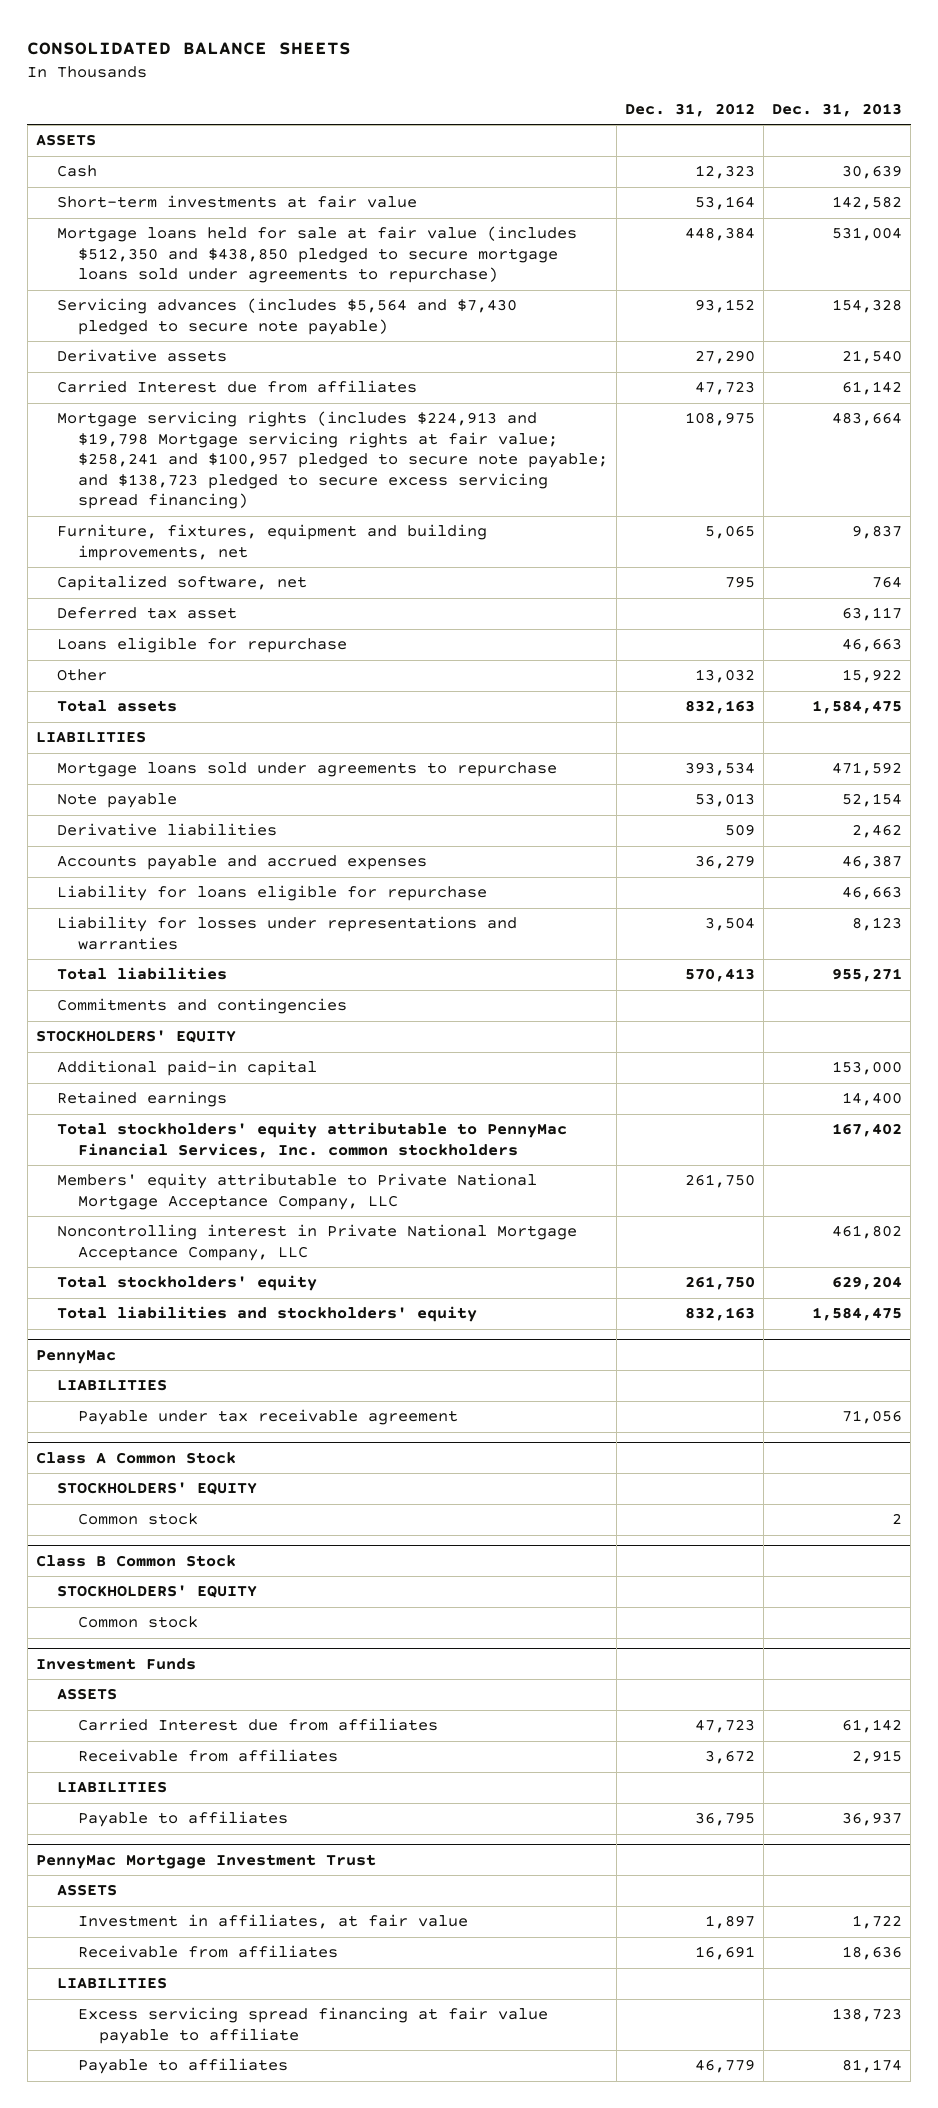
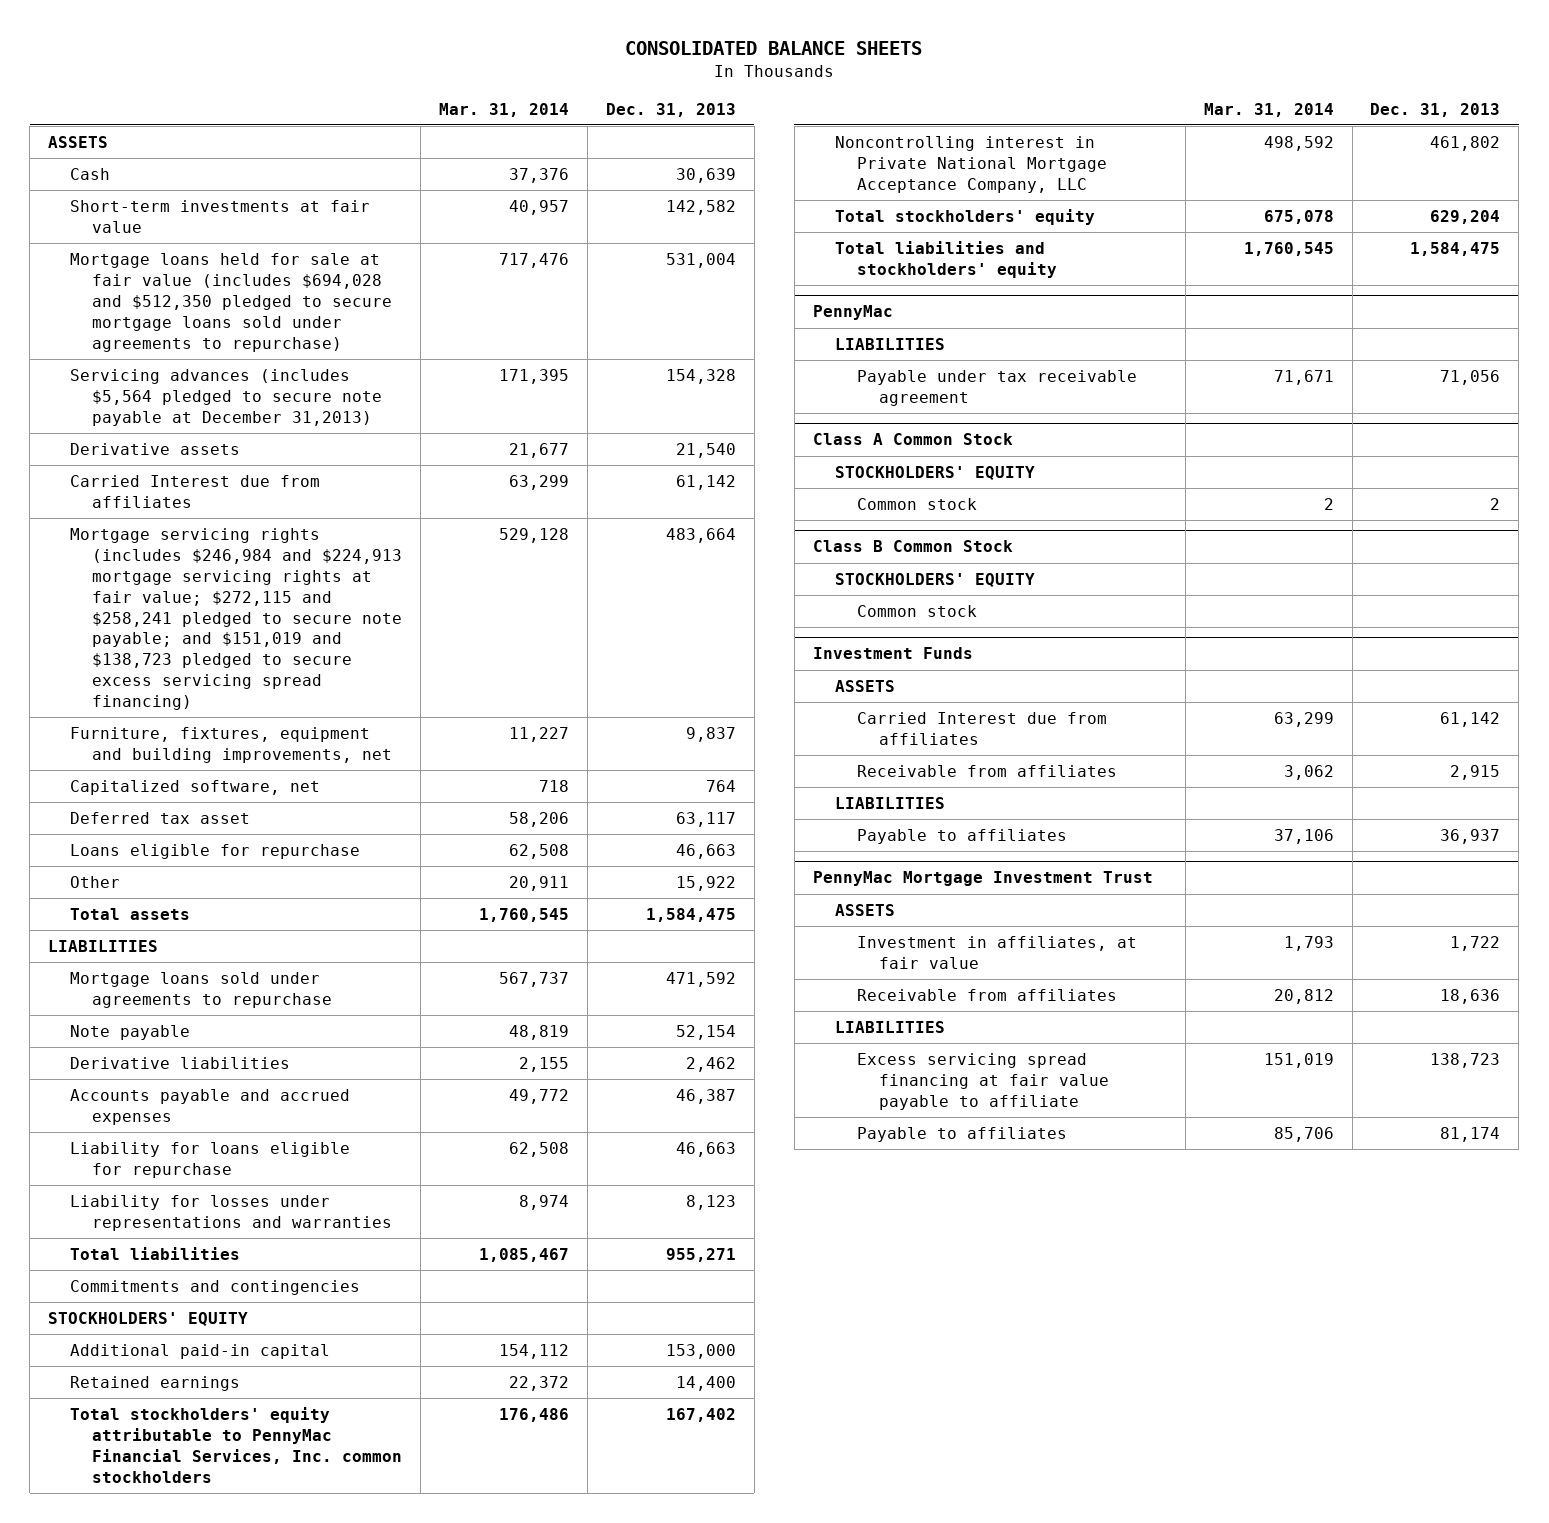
[624,102,755,117] Dec. 31, 2012 -> none
none -> [438,102,569,117] Mar. 31, 2014
[56,226,577,284] Mortgage loans held for sale at fair value (includes $512,350 and $438,850 pledged to secure mortgage loans sold under agreements to repurchase) -> [69,253,392,352] Mortgage loans held for sale at fair value (includes $694,028 and $512,350 pledged to secure mortgage loans sold under agreements to repurchase)
[56,298,517,335] Servicing advances (includes $5,564 and $7,430 pledged to secure note payable) -> [69,369,382,426] Servicing advances (includes $5,564 pledged to secure note payable at December 31,2013)
[56,411,608,510] Mortgage servicing rights (includes $224,913 and $19,798 Mortgage servicing rights at fair value; $258,241 and $100,957 pledged to secure note payable; and $138,723 pledged to secure excess servicing spread financing) -> [69,528,402,711] Mortgage servicing rights (includes $246,984 and $224,913 mortgage servicing rights at fair value; $272,115 and $258,241 pledged to secure note payable; and $151,019 and $138,723 pledged to secure excess servicing spread financing)
[56,1173,537,1210] Members' equity attributable to Private National Mortgage Acceptance Company, LLC -> none

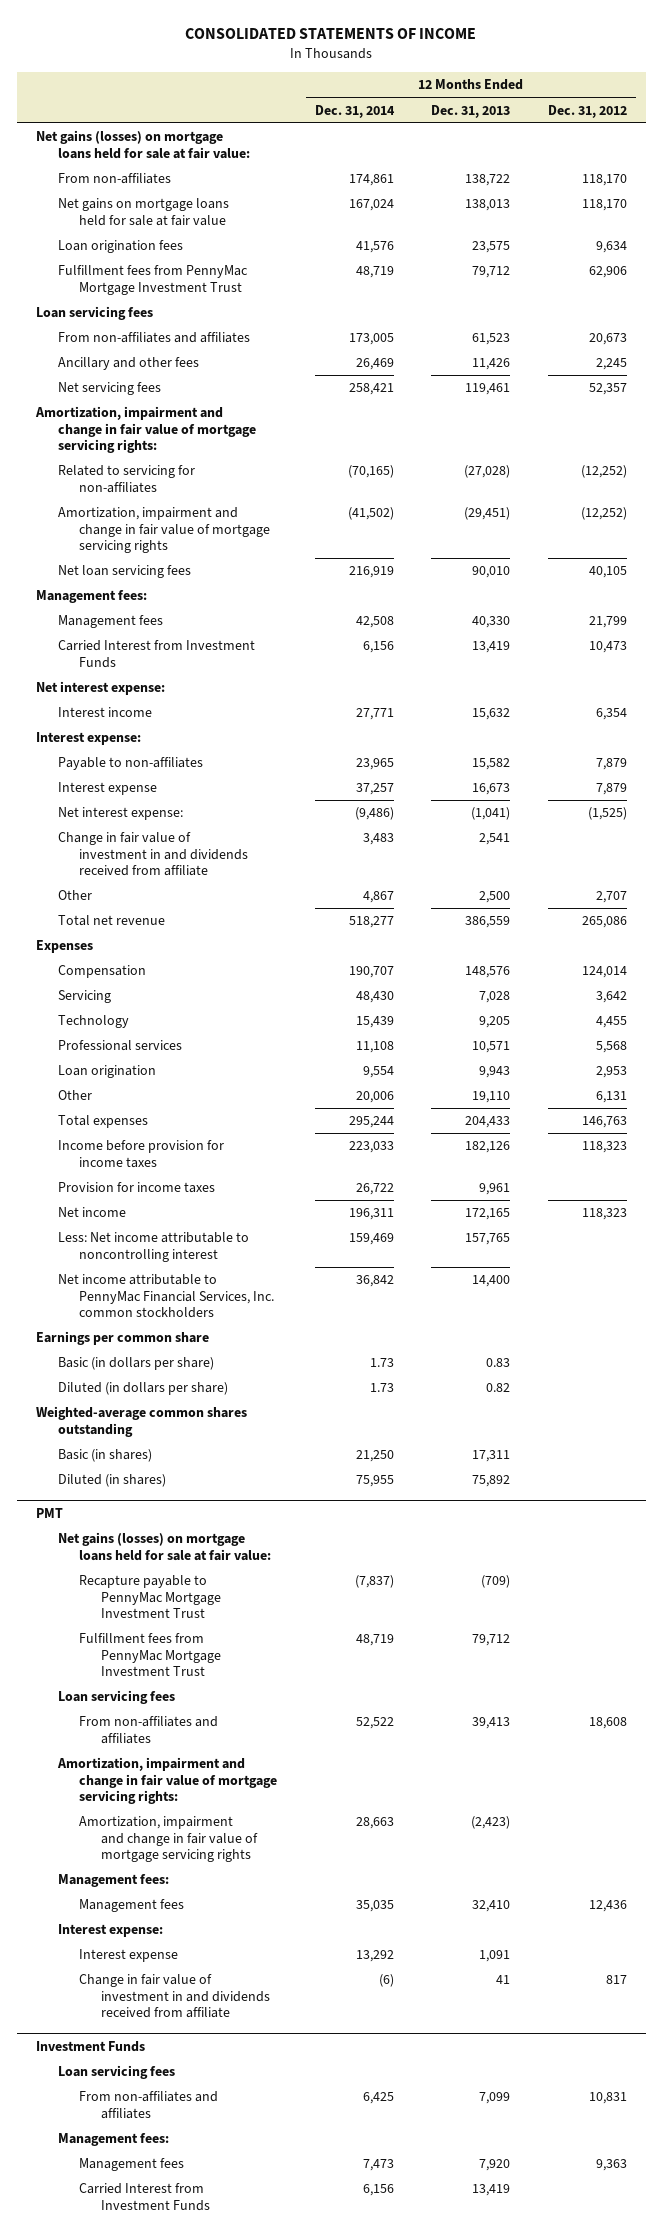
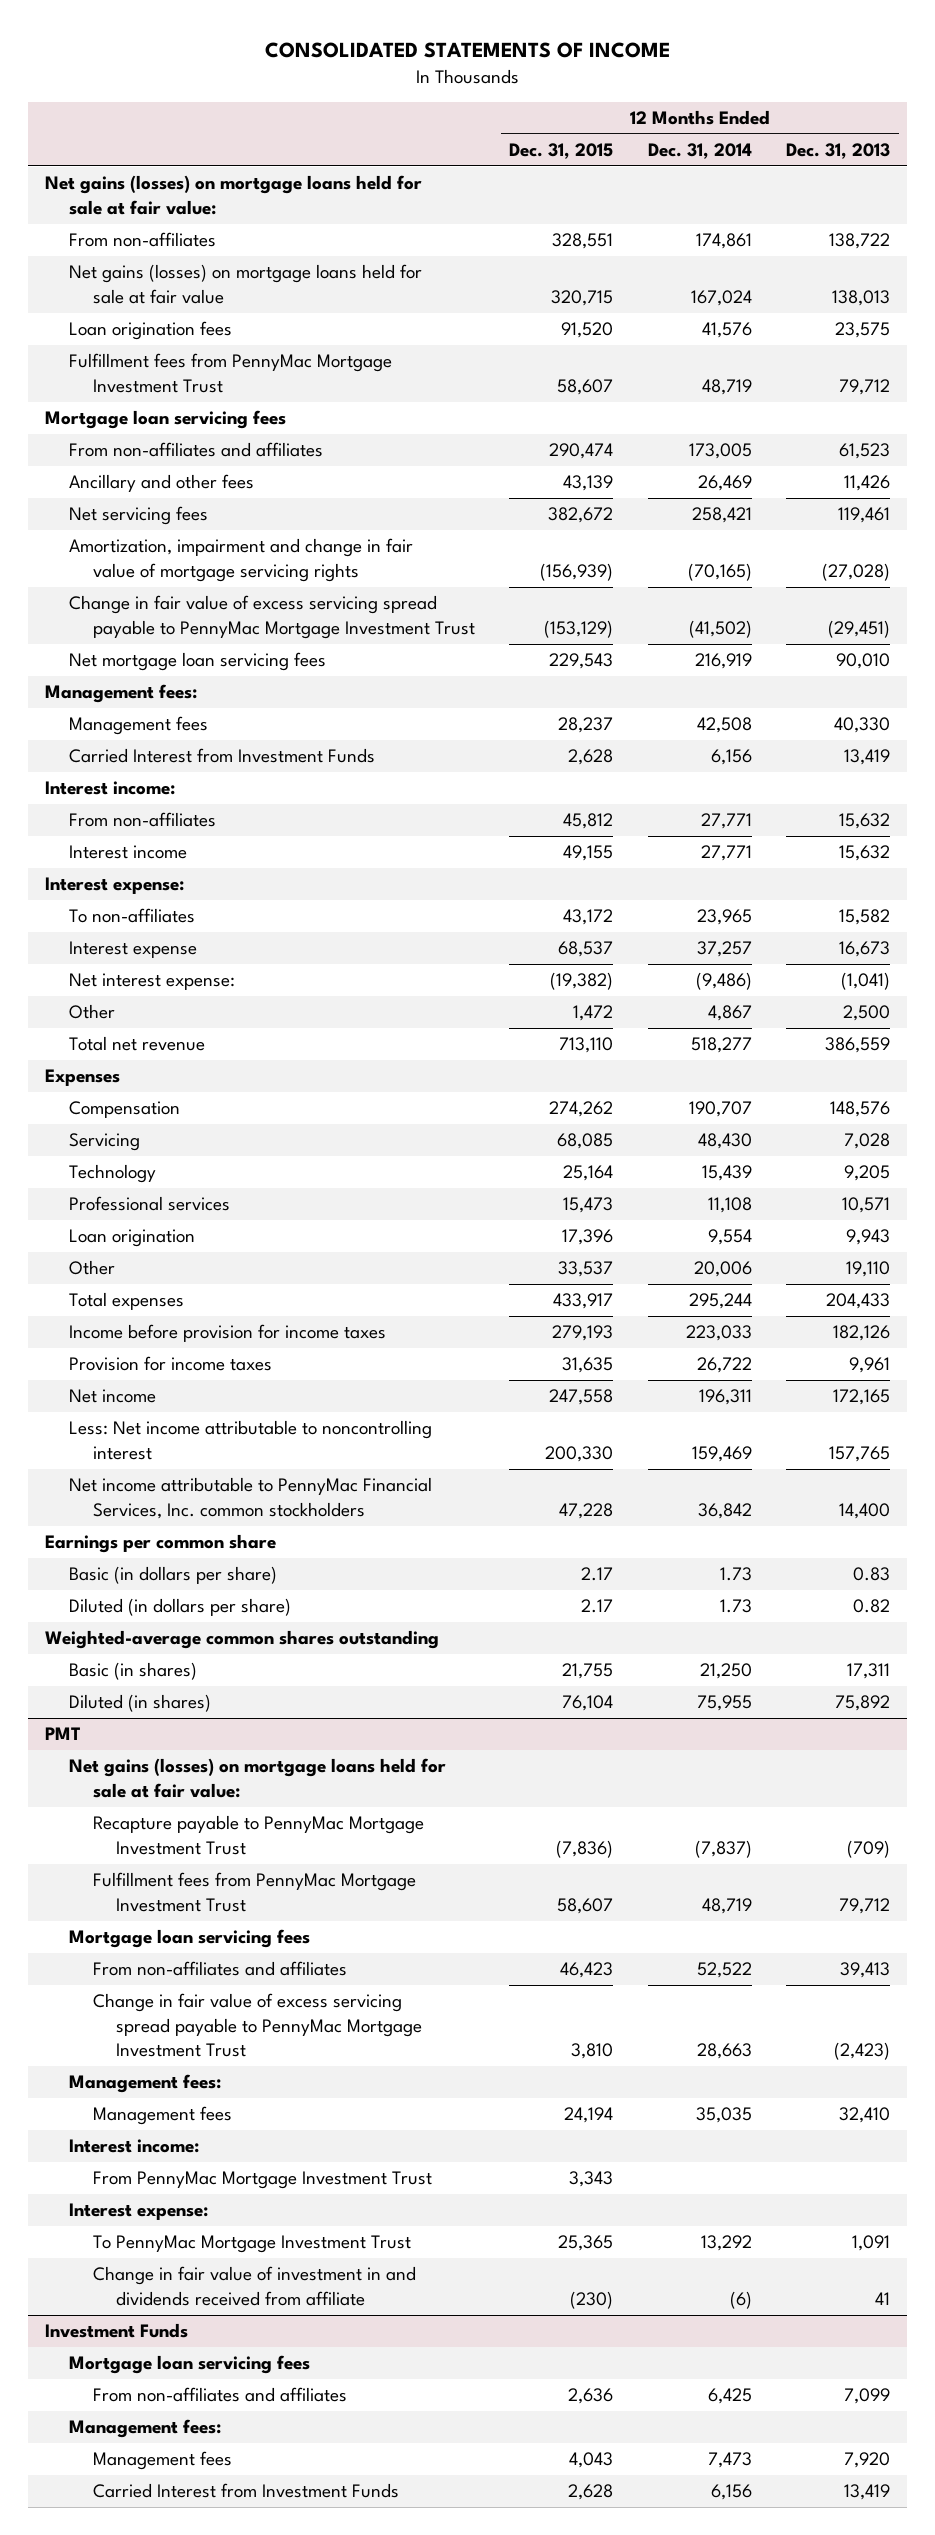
[547,104,627,118] Dec. 31, 2012 -> none
none -> [509,143,614,160] Dec. 31, 2015
[57,198,229,226] Net gains on mortgage loans held for sale at fair value -> [68,264,422,304] Net gains (losses) on mortgage loans held for sale at fair value
[35,306,153,321] Loan servicing fees -> [45,410,287,430] Mortgage loan servicing fees
[34,406,256,454] Amortization, impairment and change in fair value of mortgage servicing rights: -> none
[57,465,195,493] Related to servicing for non-affiliates -> [68,538,413,582] Amortization, impairment and change in fair value of mortgage servicing rights
[57,507,271,554] Amortization, impairment and change in fair value of mortgage servicing rights -> [68,595,475,639] Change in fair value of excess servicing spread payable to PennyMac Mortgage Investment Trust
[57,565,191,579] Net loan servicing fees -> [68,652,326,672] Net mortgage loan servicing fees
[35,681,165,696] Net interest expense: -> none
none -> [45,781,176,796] Interest income:
none -> [68,812,216,828] From non-affiliates
[57,757,203,771] Payable to non-affiliates -> [68,908,195,924] To non-affiliates
[57,832,249,877] Change in fair value of investment in and dividends received from affiliate -> none
[57,1690,175,1705] Loan servicing fees -> [68,1929,310,1949] Mortgage loan servicing fees
[56,1757,278,1805] Amortization, impairment and change in fair value of mortgage servicing rights: -> none
[79,1816,259,1863] Amortization, impairment and change in fair value of mortgage servicing rights -> [92,1993,423,2058] Change in fair value of excess servicing spread payable to PennyMac Mortgage Investment Trust
none -> [68,2139,199,2154] Interest income:
none -> [92,2171,432,2190] From PennyMac Mortgage Investment Trust
[79,1949,179,1963] Interest expense -> [92,2235,411,2254] To PennyMac Mortgage Investment Trust
[57,2065,175,2080] Loan servicing fees -> [68,2355,310,2375] Mortgage loan servicing fees

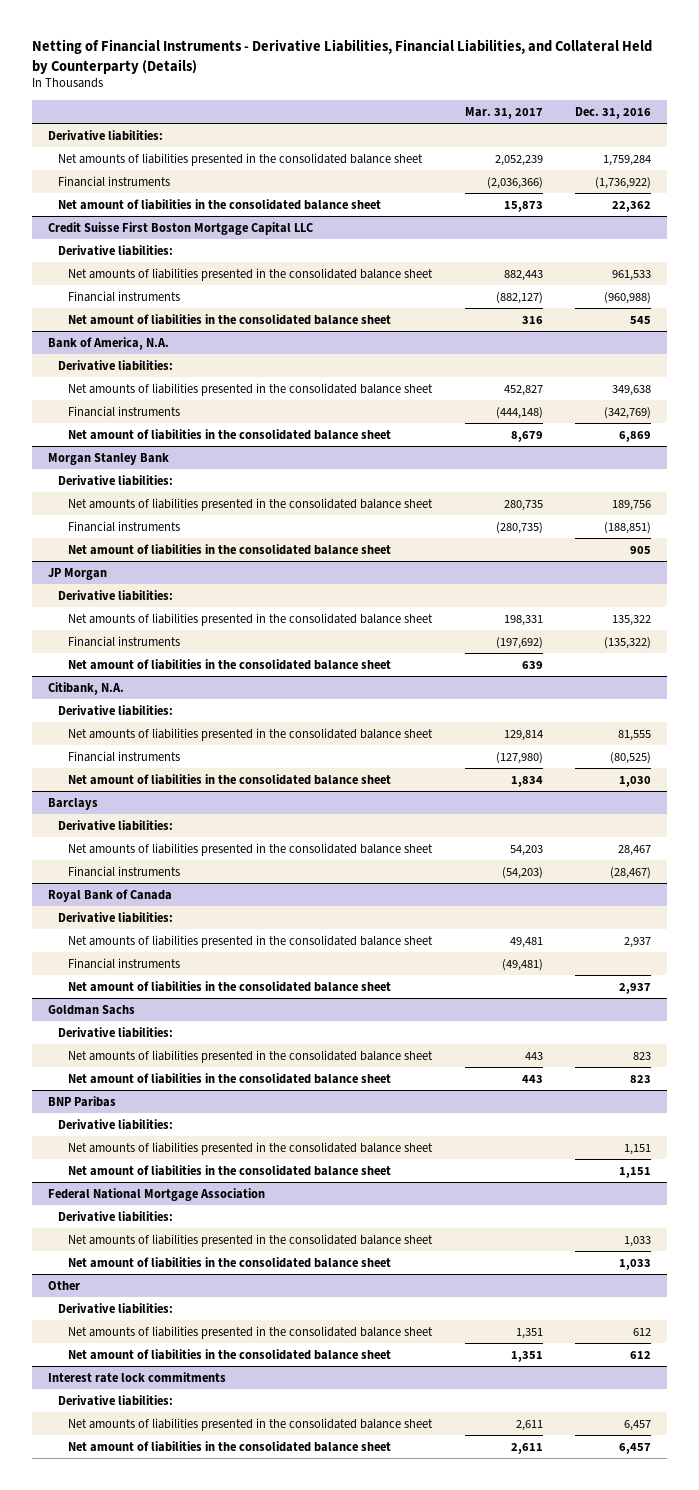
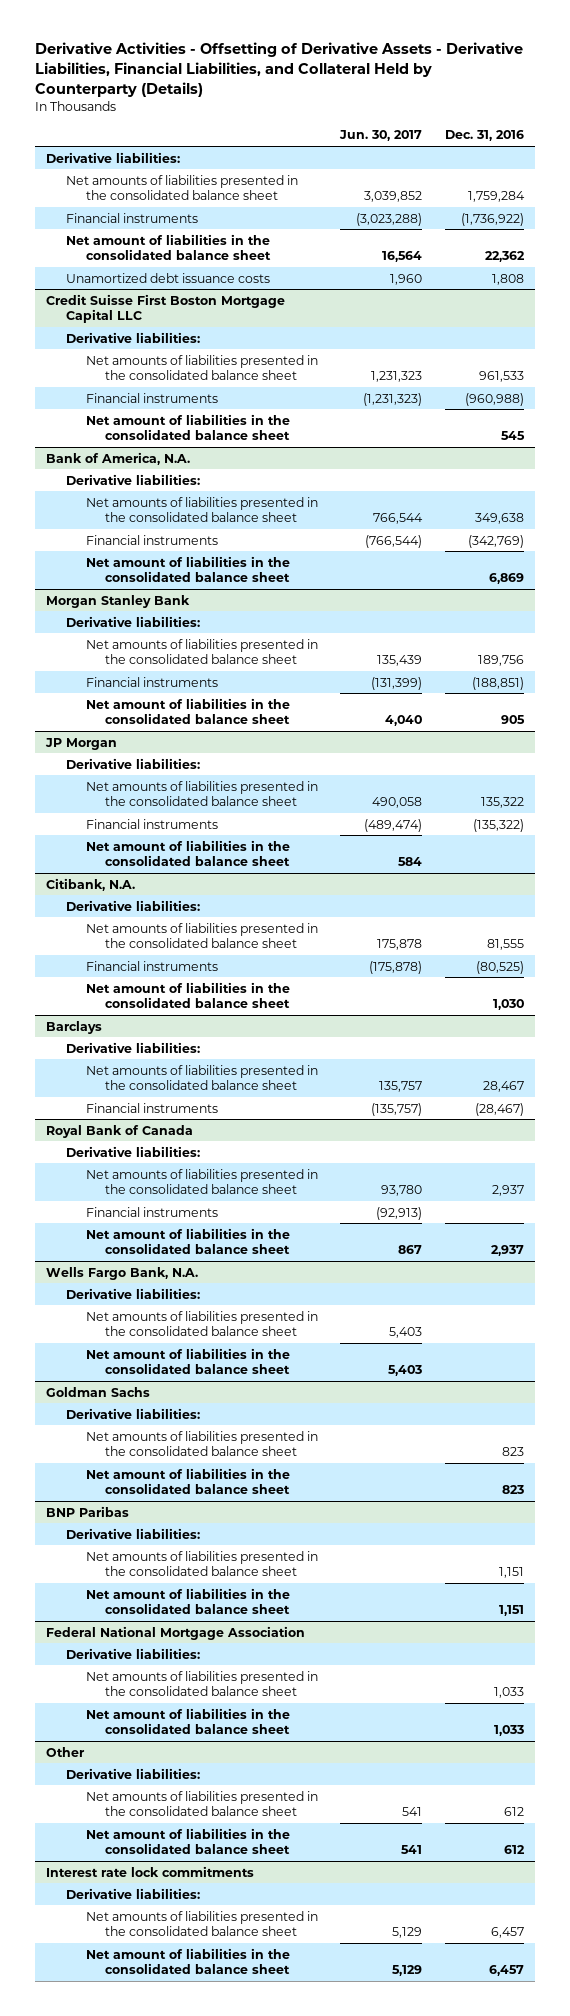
[31,39,652,74] Netting of Financial Instruments - Derivative Liabilities, Financial Liabilities, and Collateral Held by Counterparty (Details) -> [34,42,523,97] Derivative Activities - Offsetting of Derivative Assets - Derivative Liabilities, Financial Liabilities, and Collateral Held by Counterparty (Details)
[464,106,543,119] Mar. 31, 2017 -> none
none -> [339,130,423,142] Jun. 30, 2017
none -> [65,272,270,283] Unamortized debt issuance costs
none -> [46,1266,199,1280] Wells Fargo Bank, N.A.
none -> [65,1287,200,1299] Derivative liabilities:
none -> [85,1310,318,1336] Net amounts of liabilities presented in the consolidated balance sheet
none -> [85,1347,291,1374] Net amount of liabilities in the consolidated balance sheet

